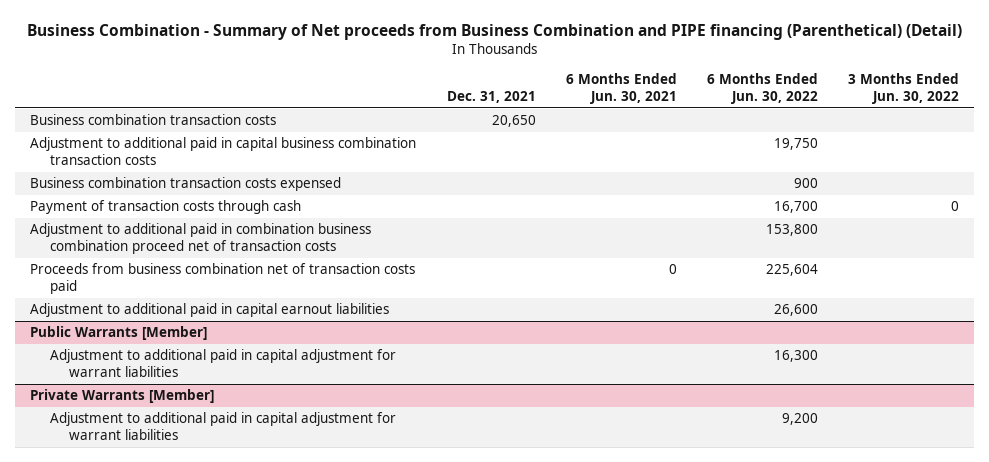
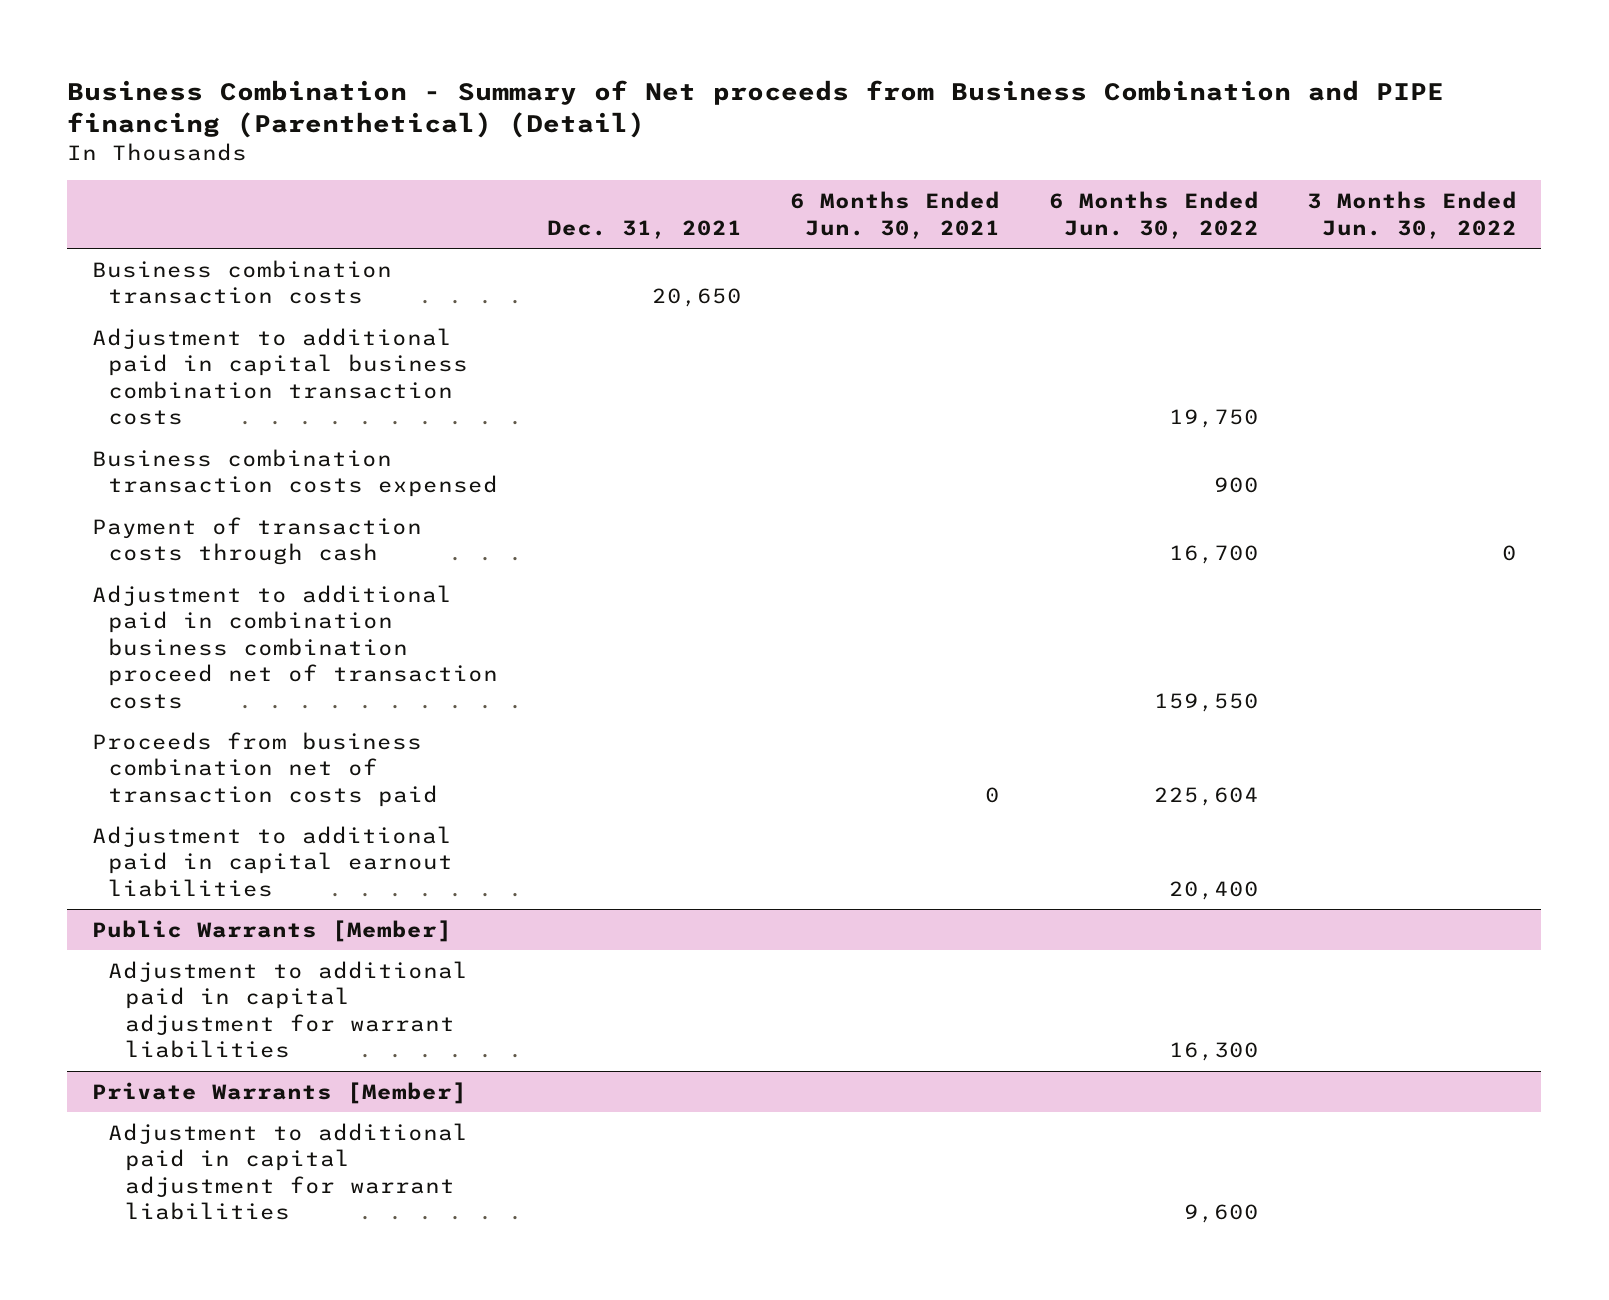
[765,224,818,237] 153,800 -> [1153,692,1259,712] 159,550
[773,304,818,317] 26,600 -> [1168,880,1259,900] 20,400
[781,413,818,426] 9,200 -> [1183,1204,1259,1224] 9,600

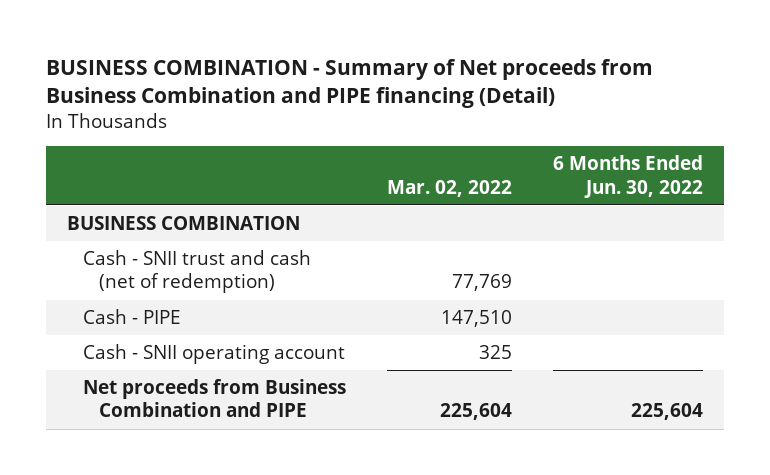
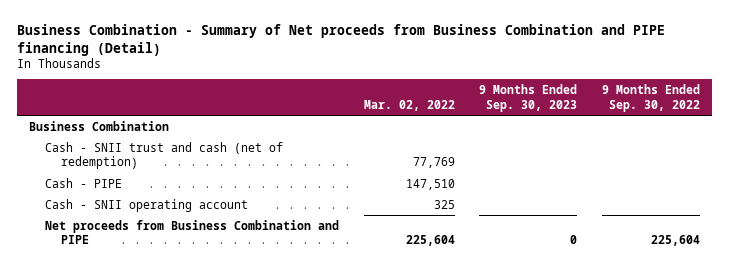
[46,58,654,109] BUSINESS COMBINATION - Summary of Net proceeds from Business Combination and PIPE financing (Detail) -> [17,23,666,56] Business Combination - Summary of Net proceeds from Business Combination and PIPE financing (Detail)
[553,155,704,198] 6 Months Ended Jun. 30, 2022 -> none
none -> [479,84,578,112] 9 Months Ended Sep. 30, 2023
none -> [601,84,700,112] 9 Months Ended Sep. 30, 2022
[66,216,300,231] BUSINESS COMBINATION -> [29,120,170,131] Business Combination

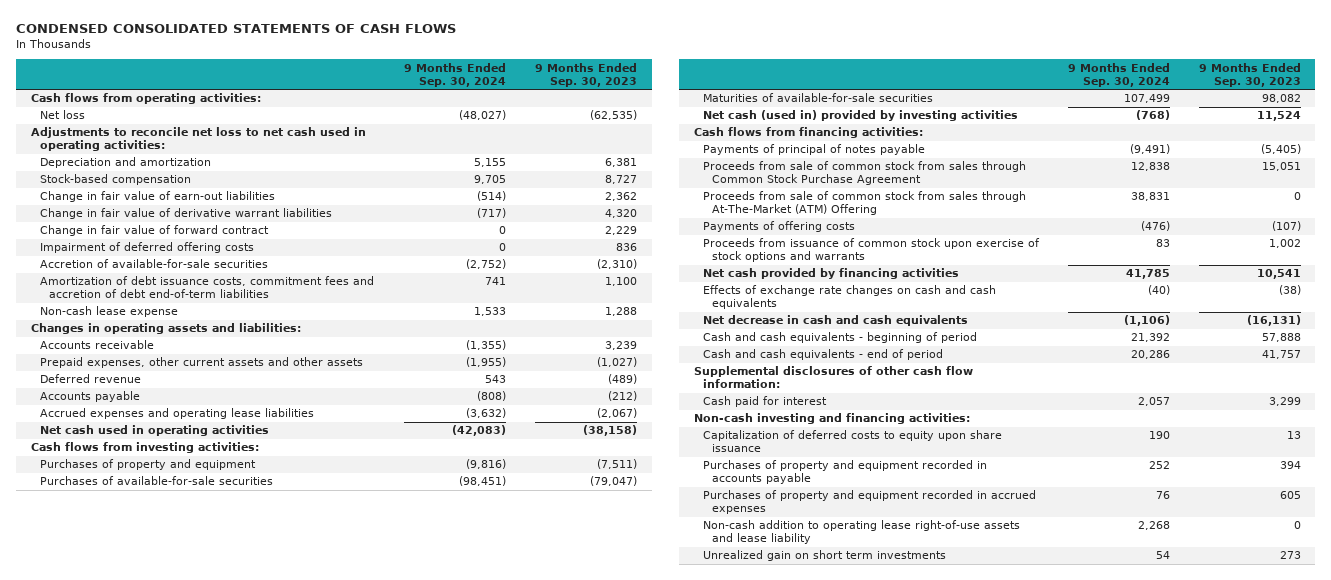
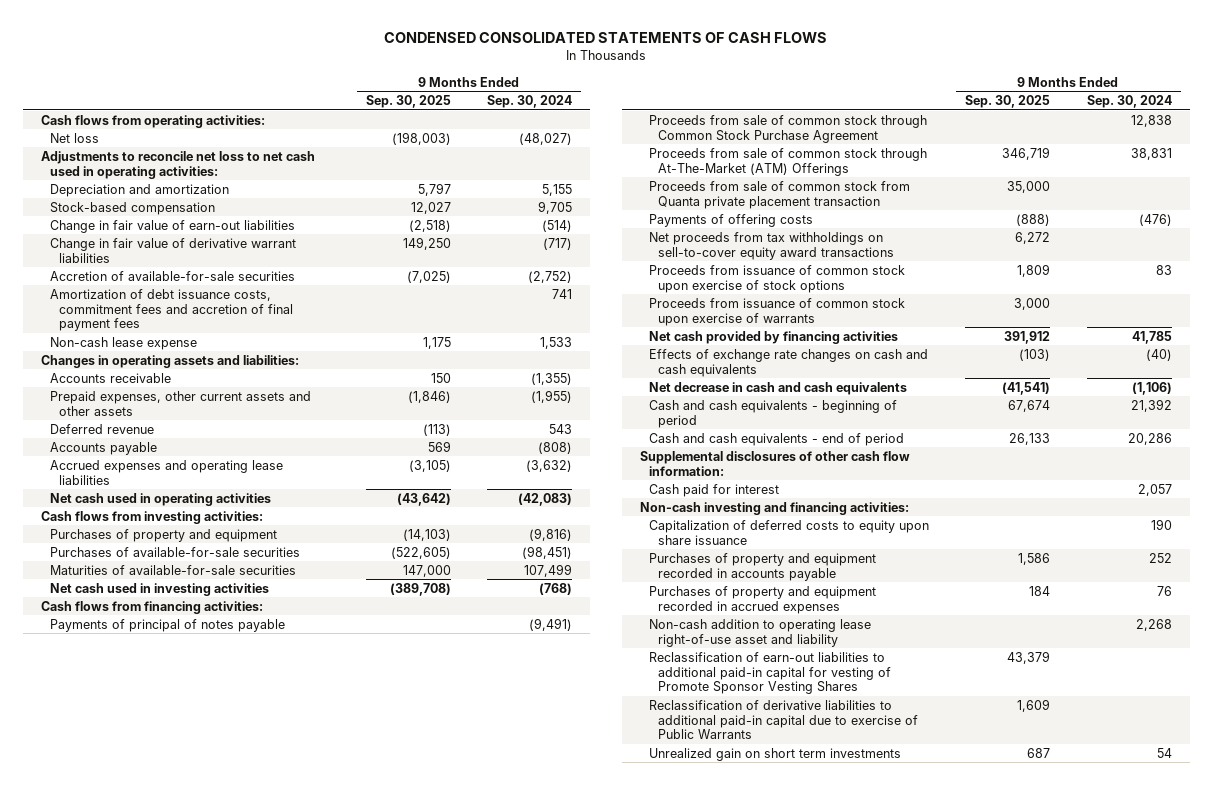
[535,62,638,87] 9 Months Ended Sep. 30, 2023 -> none
none -> [366,94,452,108] Sep. 30, 2025
[39,225,269,237] Change in fair value of forward contract -> none
[39,242,254,254] Impairment of deferred offering costs -> none
[39,276,374,299] Amortization of debt issuance costs, commitment fees and accretion of debt end-of-term liabilities -> [50,288,294,332] Amortization of debt issuance costs, commitment fees and accretion of final payment fees
[702,110,1018,122] Net cash (used in) provided by investing activities -> [50,582,270,596] Net cash used in investing activities
[702,161,1026,186] Proceeds from sale of common stock from sales through Common Stock Purchase Agreement -> [649,114,928,143] Proceeds from sale of common stock through Common Stock Purchase Agreement
[702,191,1026,216] Proceeds from sale of common stock from sales through At-The-Market (ATM) Offering -> [649,147,928,176] Proceeds from sale of common stock through At-The-Market (ATM) Offerings
none -> [649,180,911,209] Proceeds from sale of common stock from Quanta private placement transaction
none -> [649,231,895,260] Net proceeds from tax withholdings on sell-to-cover equity award transactions
[702,238,1040,263] Proceeds from issuance of common stock upon exercise of stock options and warrants -> [649,264,906,293] Proceeds from issuance of common stock upon exercise of stock options
none -> [649,297,906,326] Proceeds from issuance of common stock upon exercise of warrants
[702,520,1020,545] Non-cash addition to operating lease right-of-use assets and lease liability -> [649,618,872,647] Non-cash addition to operating lease right-of-use asset and liability
none -> [649,651,892,695] Reclassification of earn-out liabilities to additional paid-in capital for vesting of Promote Sponsor Vesting Shares
none -> [649,699,919,740] Reclassification of derivative liabilities to additional paid-in capital due to exercise of Public Warrants

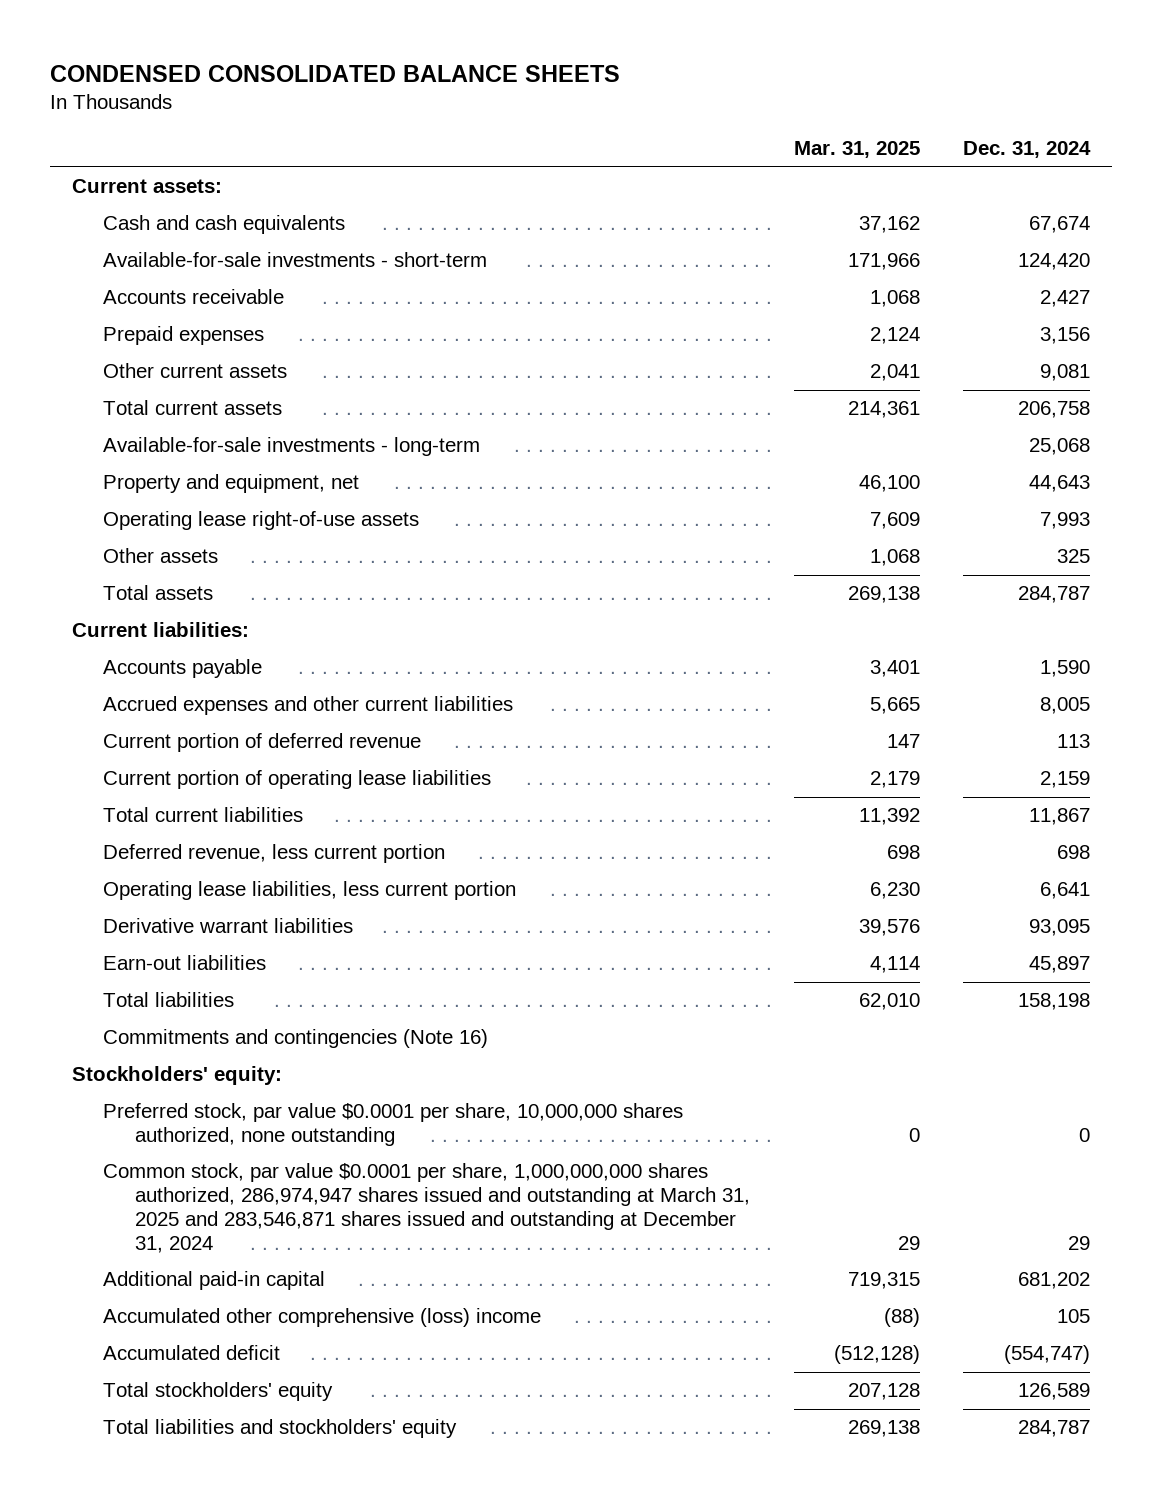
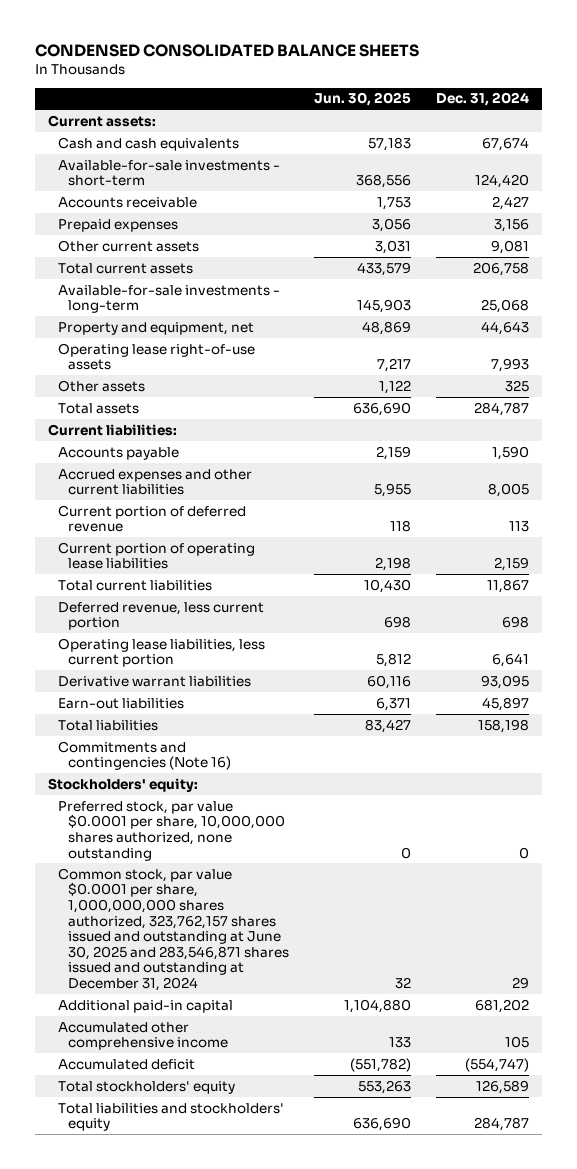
[793,141,920,159] Mar. 31, 2025 -> none
none -> [314,92,412,107] Jun. 30, 2025
[103,1163,751,1253] Common stock, par value $0.0001 per share, 1,000,000,000 shares authorized, 286,974,947 shares issued and outstanding at March 31, 2025 and 283,546,871 shares issued and outstanding at December 31, 2024 -> [58,867,290,991] Common stock, par value $0.0001 per share, 1,000,000,000 shares authorized, 323,762,157 shares issued and outstanding at June 30, 2025 and 283,546,871 shares issued and outstanding at December 31, 2024
[103,1308,542,1328] Accumulated other comprehensive (loss) income -> [58,1021,229,1051] Accumulated other comprehensive income

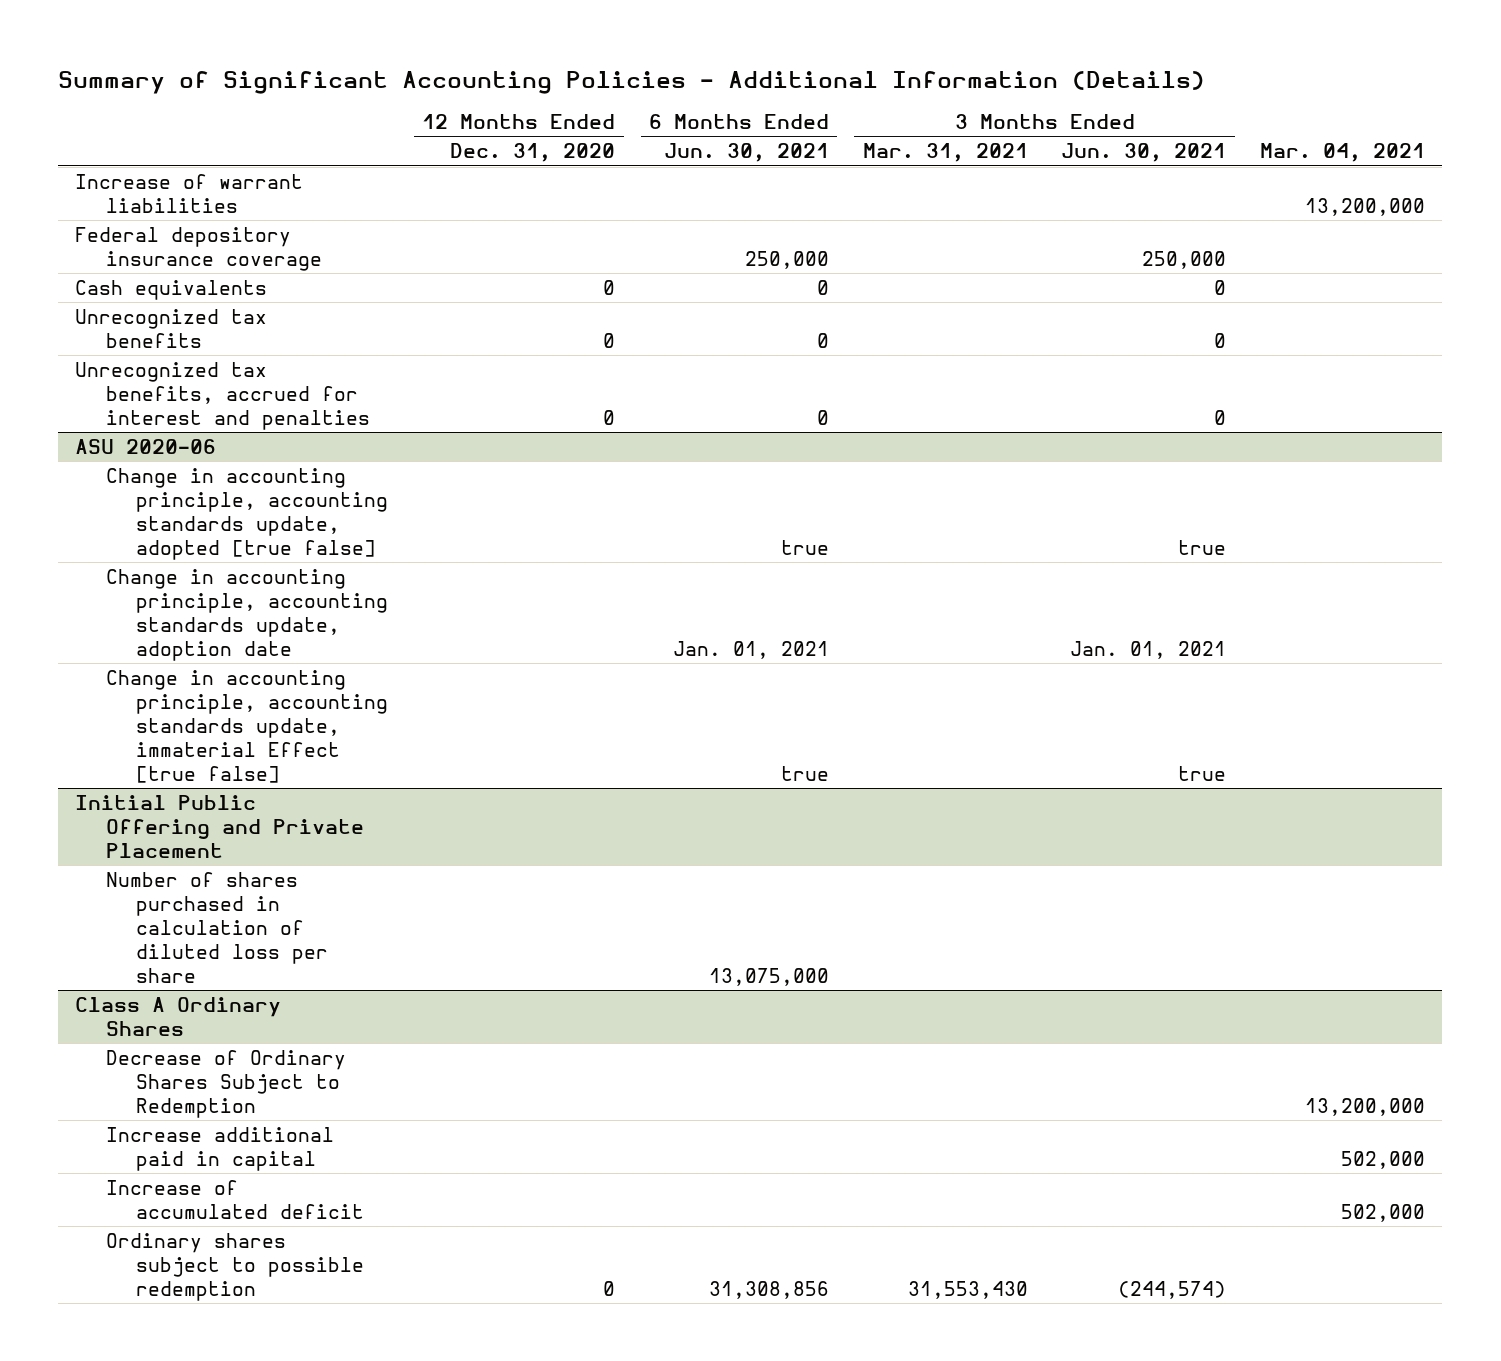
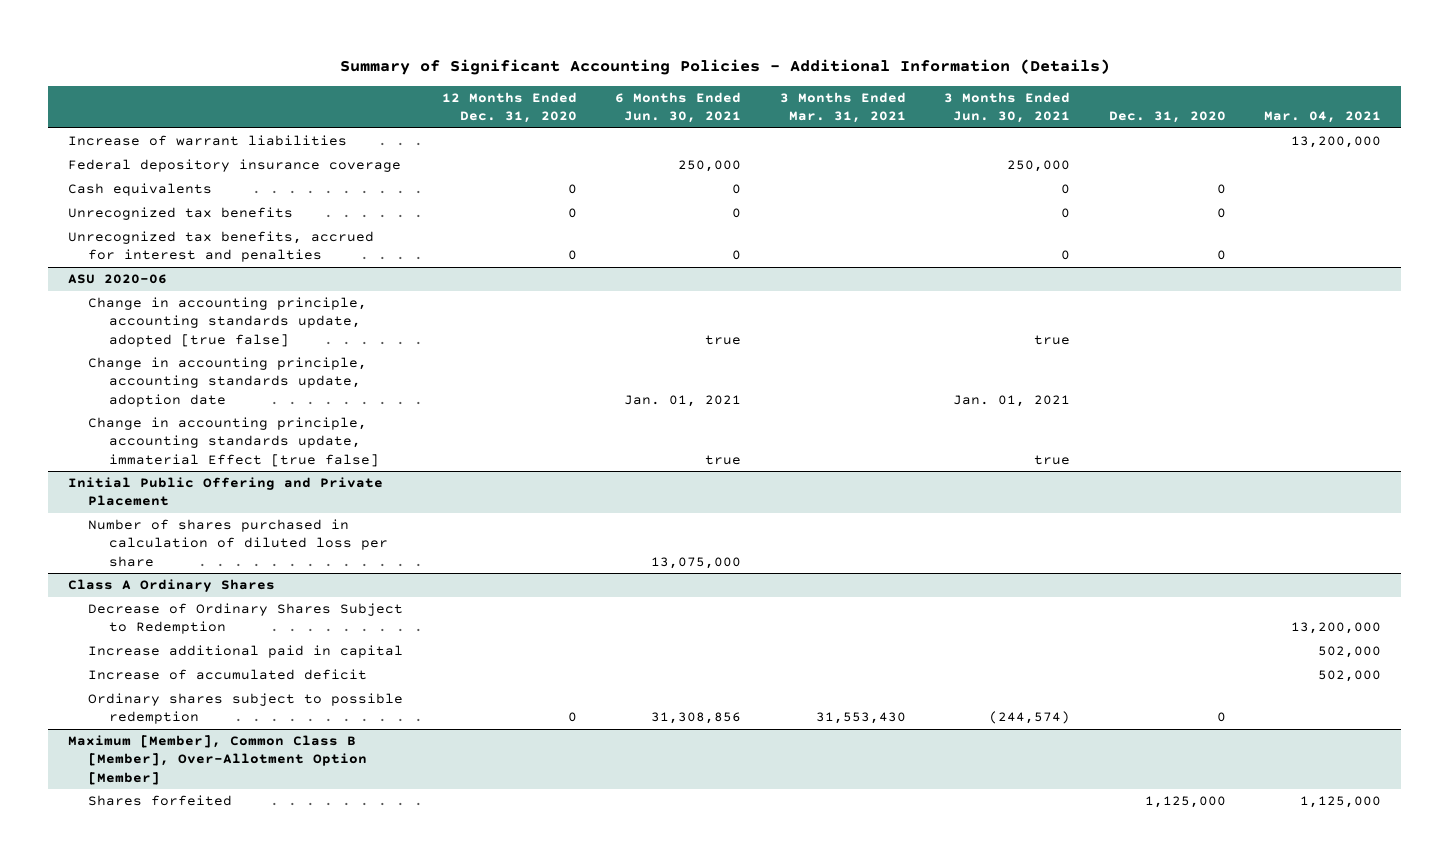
none -> [1108,111,1226,124] Dec. 31, 2020
none -> [67,735,368,785] Maximum [Member], Common Class B [Member], Over-Allotment Option [Member]
none -> [88,795,233,807] Shares forfeited

